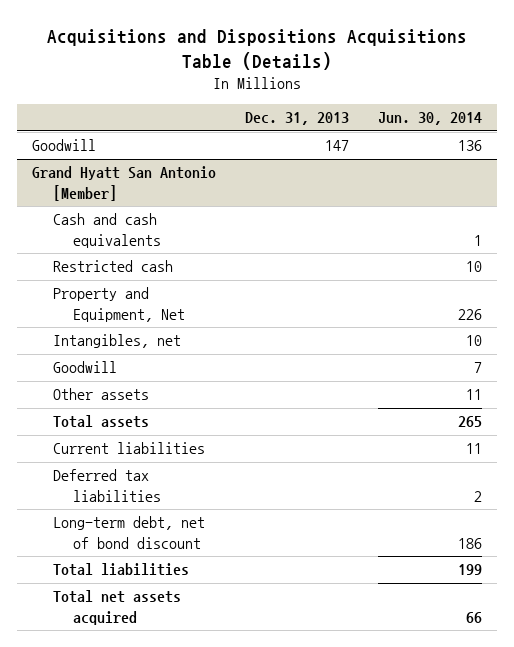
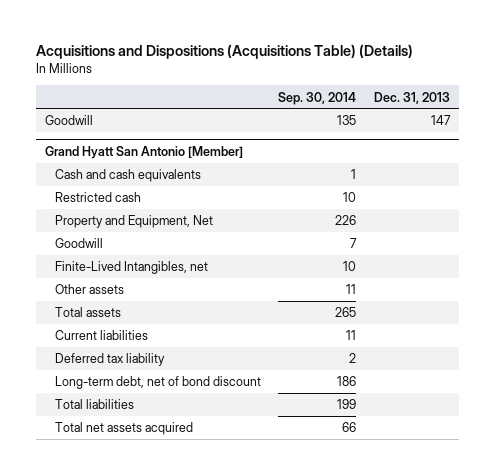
[46,28,467,70] Acquisitions and Dispositions Acquisitions Table (Details) -> [36,43,414,59] Acquisitions and Dispositions (Acquisitions Table) (Details)
[378,112,483,126] Jun. 30, 2014 -> none
none -> [278,91,357,105] Sep. 30, 2014
[52,334,181,349] Intangibles, net -> none
none -> [54,261,208,275] Finite-Lived Intangibles, net
[52,469,162,502] Deferred tax liabilities -> [54,353,165,367] Deferred tax liability

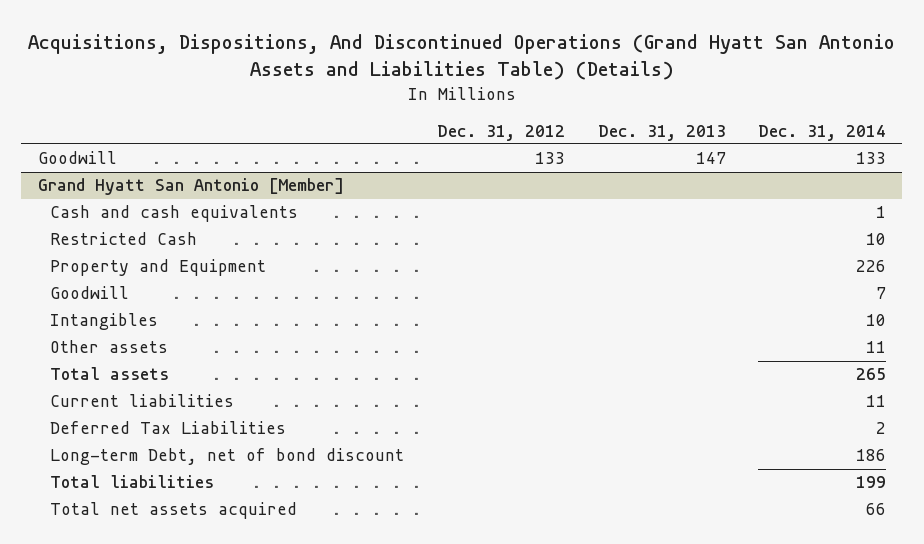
[36,43,414,59] Acquisitions and Dispositions (Acquisitions Table) (Details) -> [27,33,895,80] Acquisitions, Dispositions, And Discontinued Operations (Grand Hyatt San Antonio Assets and Liabilities Table) (Details)
[278,91,357,105] Sep. 30, 2014 -> none
none -> [436,124,565,141] Dec. 31, 2012
none -> [758,124,887,141] Dec. 31, 2014
[54,192,141,203] Restricted cash -> [50,232,198,246] Restricted Cash
[54,215,213,229] Property and Equipment, Net -> [50,259,267,277] Property and Equipment
[54,261,208,275] Finite-Lived Intangibles, net -> [50,313,159,331] Intangibles
[54,353,165,367] Deferred tax liability -> [50,421,287,435] Deferred Tax Liabilities
[54,376,261,390] Long-term debt, net of bond discount -> [50,448,405,466] Long-term Debt, net of bond discount

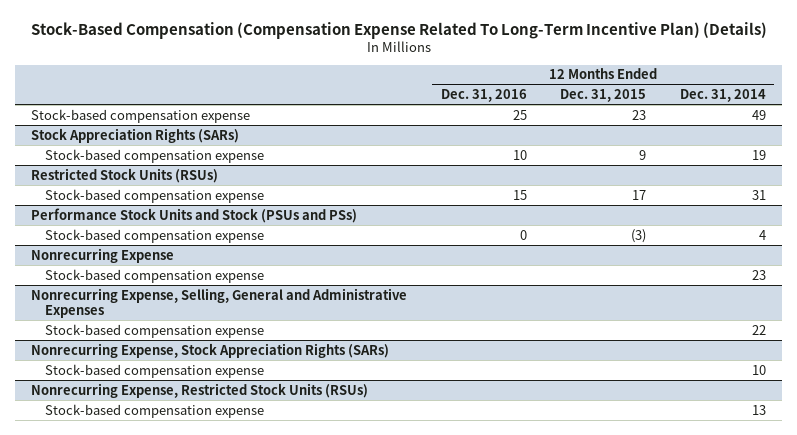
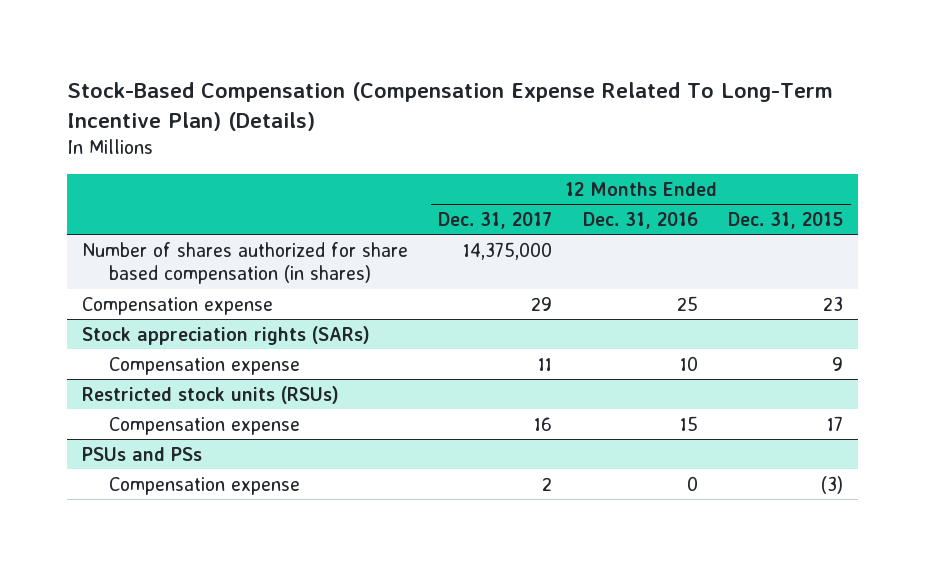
[679,88,766,102] Dec. 31, 2014 -> none
none -> [438,211,553,229] Dec. 31, 2017
[31,247,175,263] Nonrecurring Expense -> none
[44,268,264,283] Stock-based compensation expense -> none
[31,287,408,318] Nonrecurring Expense, Selling, General and Administrative Expenses -> none
[44,323,264,338] Stock-based compensation expense -> none
[31,342,390,358] Nonrecurring Expense, Stock Appreciation Rights (SARs) -> none
[44,363,264,378] Stock-based compensation expense -> none
[31,382,369,398] Nonrecurring Expense, Restricted Stock Units (RSUs) -> none
[44,403,264,418] Stock-based compensation expense -> none
none -> [82,241,409,285] Number of shares authorized for share based compensation (in shares)
[31,108,251,123] Stock-based compensation expense -> [82,296,274,315] Compensation expense
[31,127,240,143] Stock Appreciation Rights (SARs) -> [82,325,371,345] Stock appreciation rights (SARs)
[44,148,264,163] Stock-based compensation expense -> [109,356,301,375] Compensation expense
[31,167,219,183] Restricted Stock Units (RSUs) -> [82,385,340,404] Restricted stock units (RSUs)
[44,188,264,203] Stock-based compensation expense -> [109,416,301,435] Compensation expense
[31,207,358,223] Performance Stock Units and Stock (PSUs and PSs) -> [82,446,203,461] PSUs and PSs
[44,228,264,243] Stock-based compensation expense -> [109,476,301,495] Compensation expense

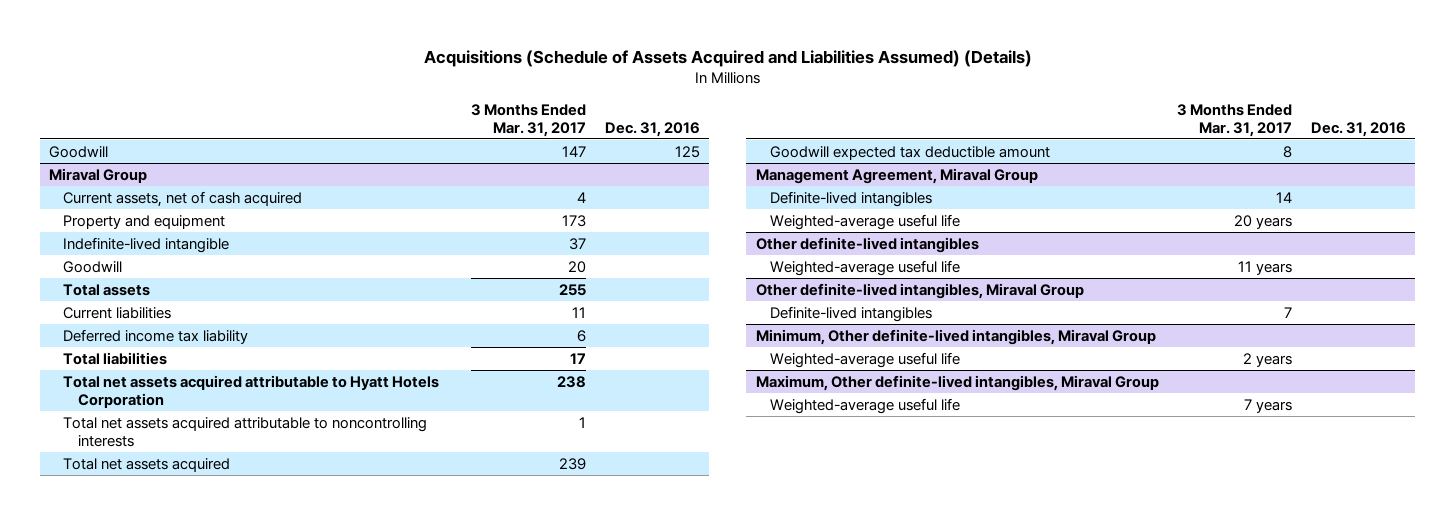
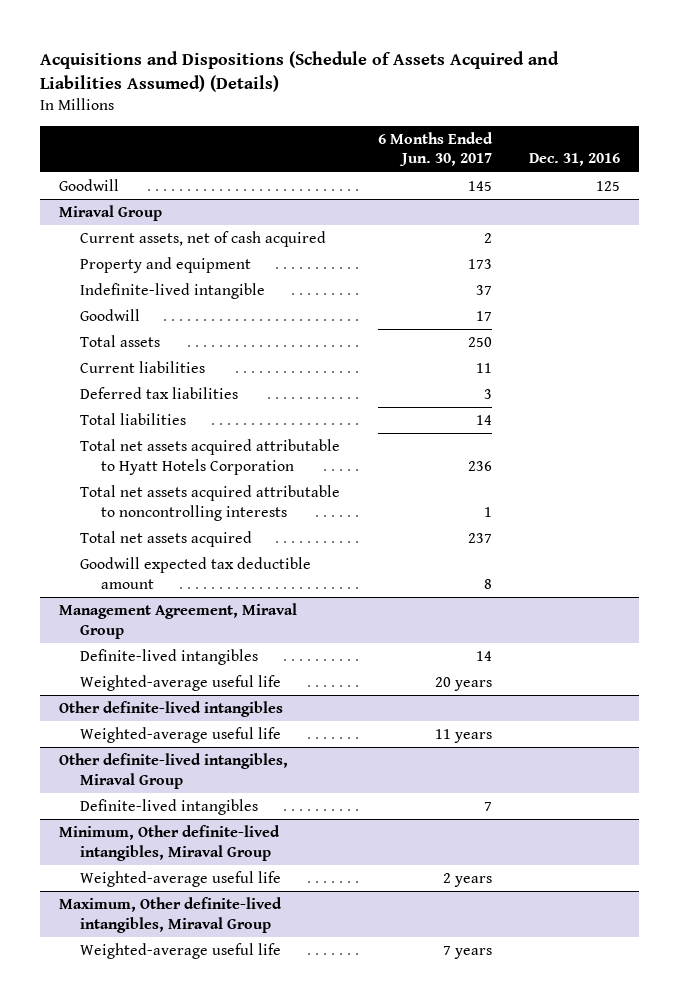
[423,50,1032,68] Acquisitions (Schedule of Assets Acquired and Liabilities Assumed) (Details) -> [40,50,560,92] Acquisitions and Dispositions (Schedule of Assets Acquired and Liabilities Assumed) (Details)
[470,103,586,137] 3 Months Ended Mar. 31, 2017 -> none
none -> [377,131,493,167] 6 Months Ended Jun. 30, 2017
[63,328,249,344] Deferred income tax liability -> [80,387,239,400] Deferred tax liabilities

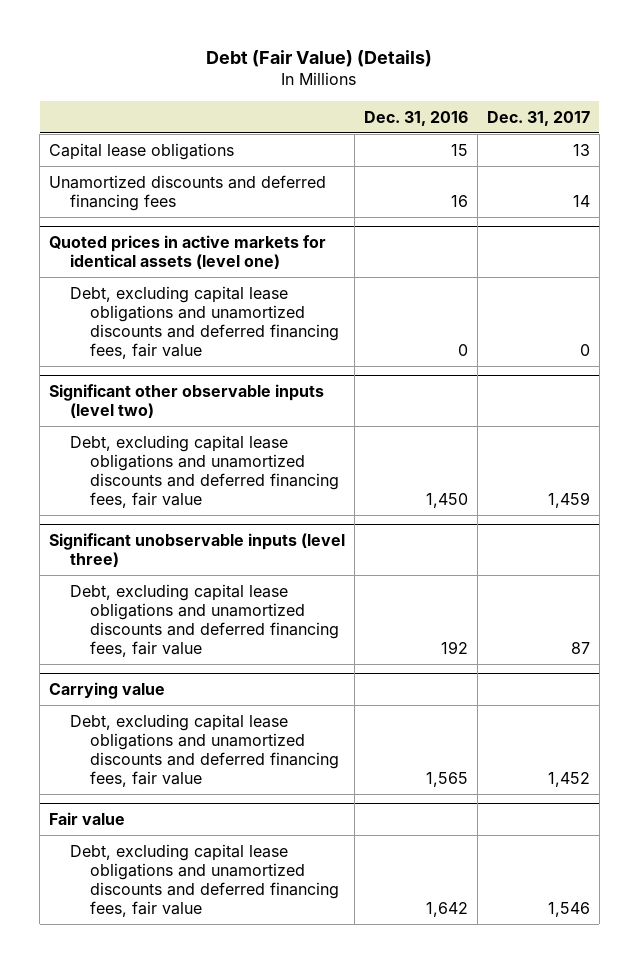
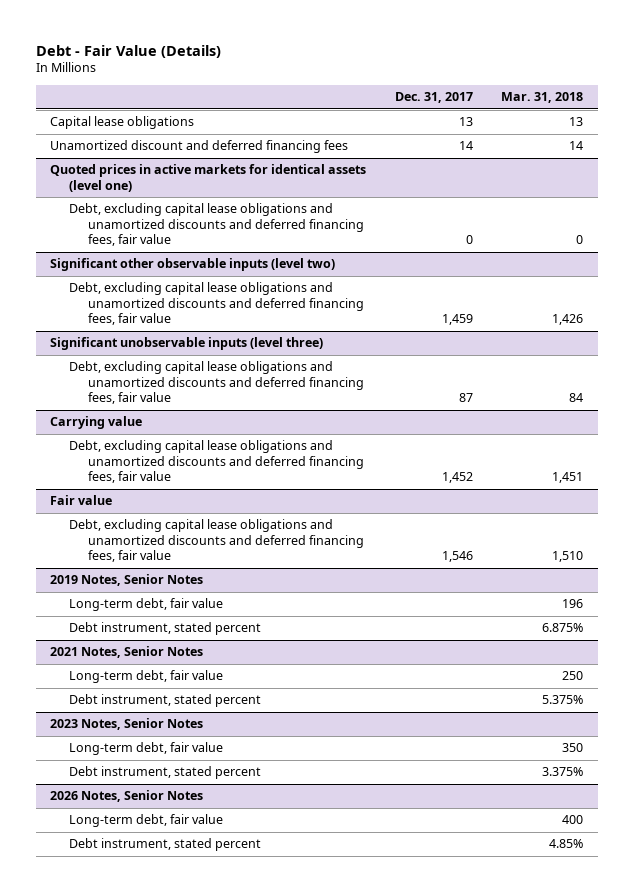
[206,50,433,68] Debt (Fair Value) (Details) -> [36,44,222,58] Debt - Fair Value (Details)
[363,110,468,126] Dec. 31, 2016 -> none
none -> [501,92,584,104] Mar. 31, 2018
[49,174,327,211] Unamortized discounts and deferred financing fees -> [50,140,349,154] Unamortized discount and deferred financing fees
none -> [50,574,204,587] 2019 Notes, Senior Notes
none -> [68,598,223,612] Long-term debt, fair value
none -> [68,622,261,636] Debt instrument, stated percent
none -> [50,646,204,659] 2021 Notes, Senior Notes
none -> [68,670,223,684] Long-term debt, fair value
none -> [68,694,261,708] Debt instrument, stated percent
none -> [50,718,204,731] 2023 Notes, Senior Notes
none -> [68,742,223,756] Long-term debt, fair value
none -> [68,766,261,780] Debt instrument, stated percent
none -> [50,790,204,803] 2026 Notes, Senior Notes
none -> [68,814,223,828] Long-term debt, fair value
none -> [68,838,261,852] Debt instrument, stated percent

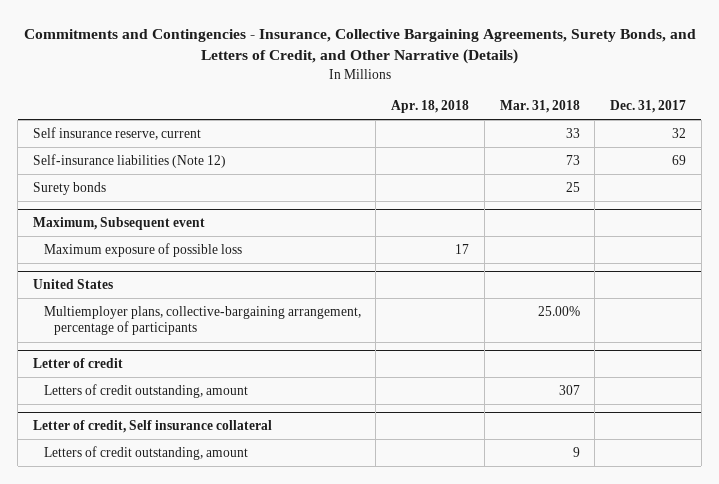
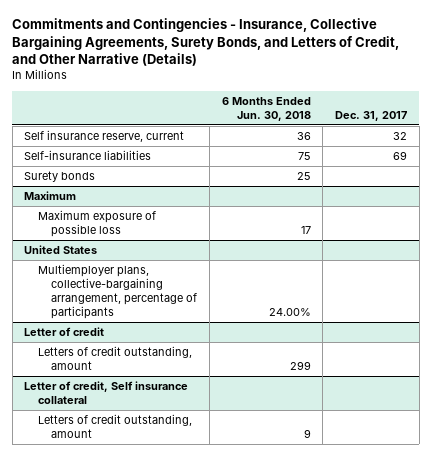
[391,100,470,114] Apr. 18, 2018 -> none
[499,100,580,114] Mar. 31, 2018 -> none
none -> [221,96,311,121] 6 Months Ended Jun. 30, 2018
[33,154,227,169] Self-insurance liabilities (Note 12) -> [24,149,152,160] Self-insurance liabilities
[33,217,206,231] Maximum, Subsequent event -> [24,190,77,200] Maximum

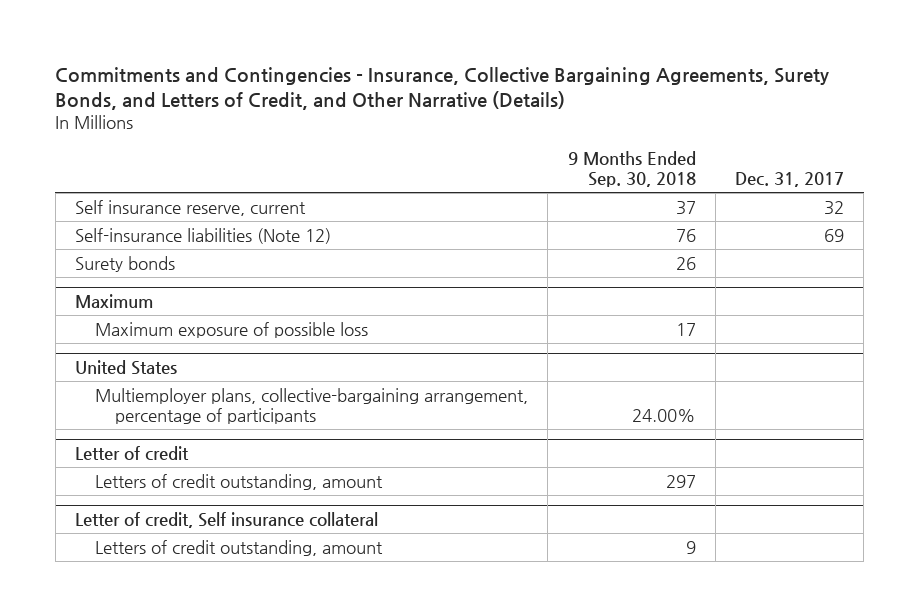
[221,96,311,121] 6 Months Ended Jun. 30, 2018 -> none
none -> [567,150,696,188] 9 Months Ended Sep. 30, 2018
[24,149,152,160] Self-insurance liabilities -> [75,227,332,244] Self-insurance liabilities (Note 12)

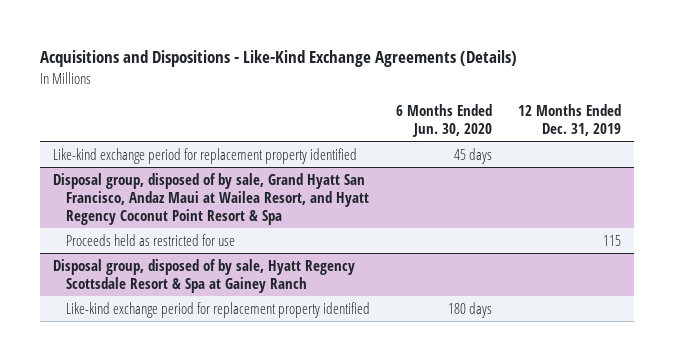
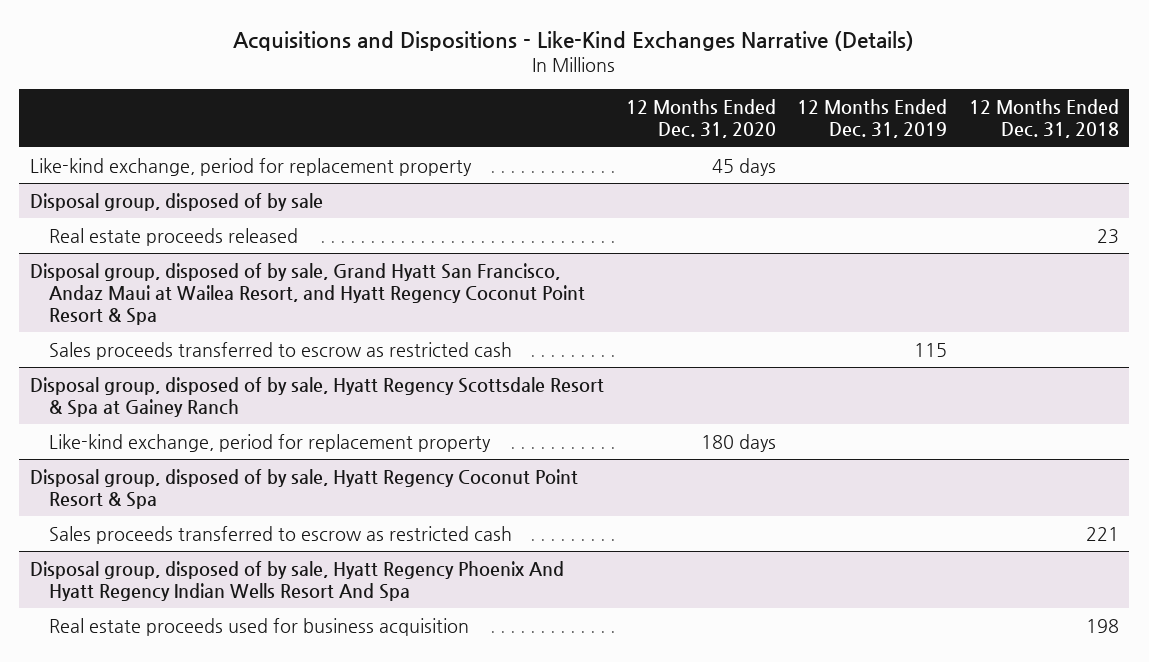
[40,50,518,68] Acquisitions and Dispositions - Like-Kind Exchange Agreements (Details) -> [233,31,915,52] Acquisitions and Dispositions - Like-Kind Exchanges Narrative (Details)
[396,104,493,138] 6 Months Ended Jun. 30, 2020 -> none
none -> [625,99,776,139] 12 Months Ended Dec. 31, 2020
none -> [968,99,1119,139] 12 Months Ended Dec. 31, 2018
[53,147,358,164] Like-kind exchange period for replacement property identified -> [30,158,473,177] Like-kind exchange, period for replacement property
none -> [30,193,324,212] Disposal group, disposed of by sale
none -> [48,228,298,247] Real estate proceeds released
[66,233,236,246] Proceeds held as restricted for use -> [48,342,512,361] Sales proceeds transferred to escrow as restricted cash
[66,301,371,318] Like-kind exchange period for replacement property identified -> [48,434,491,453] Like-kind exchange, period for replacement property
none -> [30,469,579,509] Disposal group, disposed of by sale, Hyatt Regency Coconut Point Resort & Spa
none -> [48,526,512,545] Sales proceeds transferred to escrow as restricted cash
none -> [30,561,565,601] Disposal group, disposed of by sale, Hyatt Regency Phoenix And Hyatt Regency Indian Wells Resort And Spa
none -> [48,618,469,637] Real estate proceeds used for business acquisition

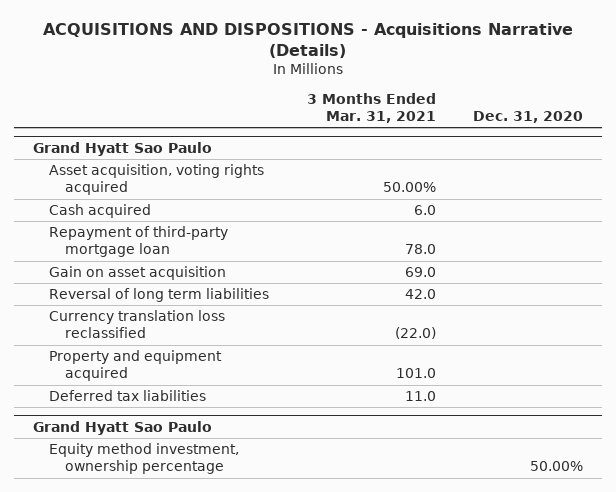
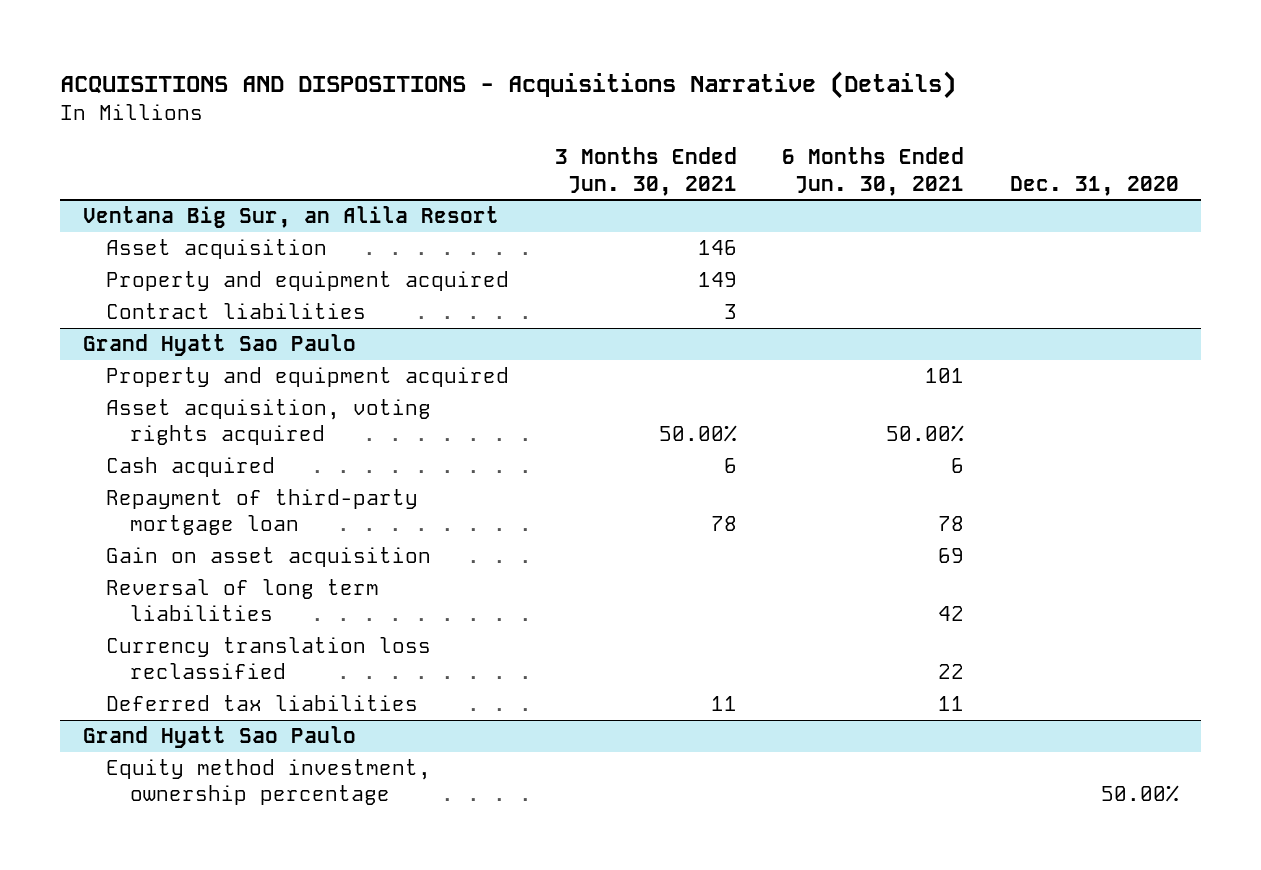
[306,92,436,123] 3 Months Ended Mar. 31, 2021 -> none
none -> [554,147,737,196] 3 Months Ended Jun. 30, 2021
none -> [782,147,965,196] 6 Months Ended Jun. 30, 2021
none -> [82,206,499,229] Ventana Big Sur, an Alila Resort
none -> [106,239,328,260] Asset acquisition
none -> [106,271,510,292] Property and equipment acquired
none -> [106,303,367,320] Contract liabilities
[49,350,223,382] Property and equipment acquired -> [106,367,510,388] Property and equipment acquired

